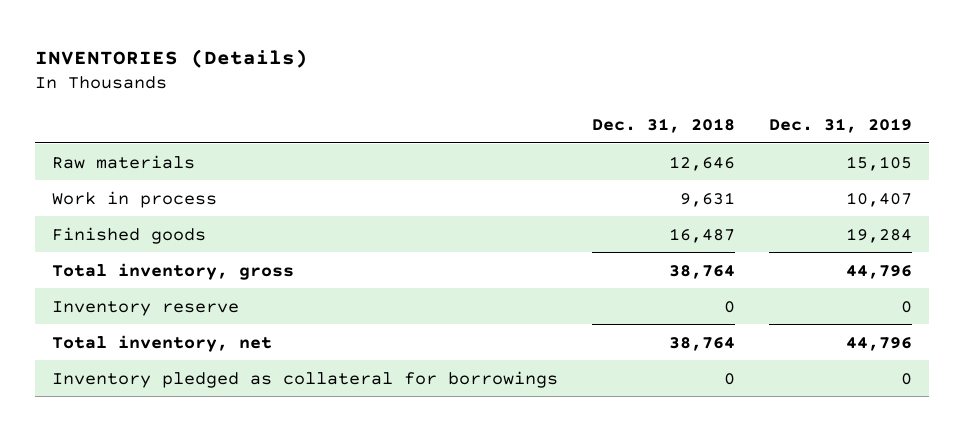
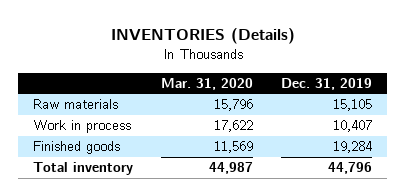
[592,118,736,134] Dec. 31, 2018 -> none
none -> [161,77,254,90] Mar. 31, 2020
[52,300,240,316] Inventory reserve -> none
[52,334,273,352] Total inventory, net -> none
[52,370,559,388] Inventory pledged as collateral for borrowings -> none
[52,262,295,280] Total inventory, gross -> [32,162,133,176] Total inventory

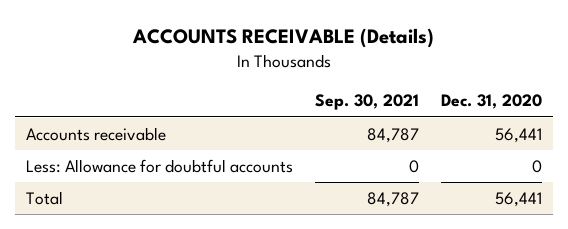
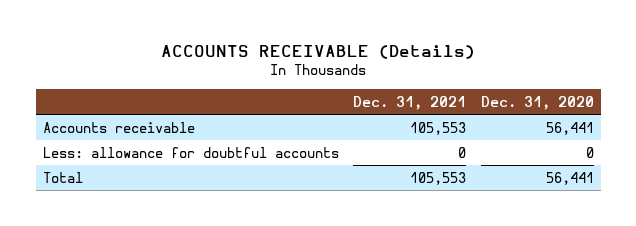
[315,94,420,111] Sep. 30, 2021 -> none
none -> [353,95,467,110] Dec. 31, 2021
[26,159,294,174] Less: Allowance for doubtful accounts -> [42,146,339,158] Less: allowance for doubtful accounts

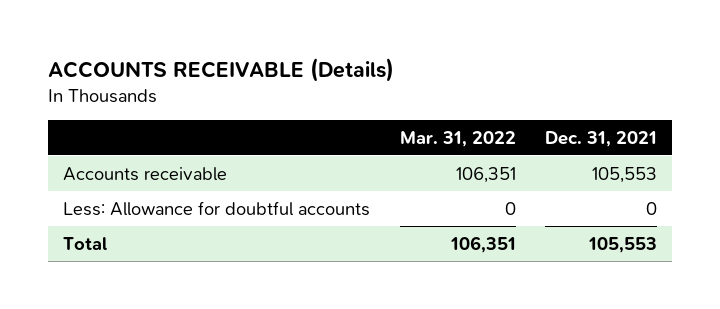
[480,95,594,110] Dec. 31, 2020 -> none
none -> [399,130,516,147] Mar. 31, 2022
[42,146,339,158] Less: allowance for doubtful accounts -> [62,200,370,216] Less: Allowance for doubtful accounts

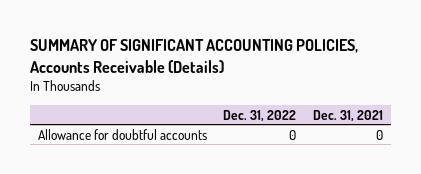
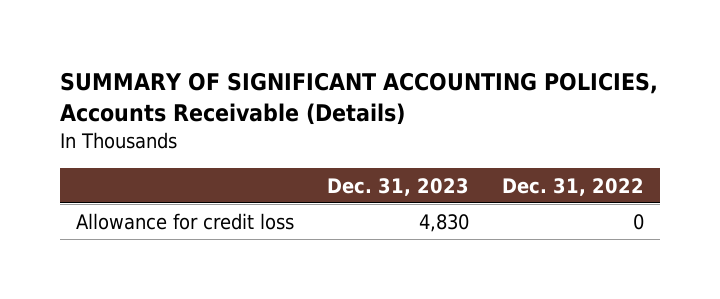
[312,109,383,122] Dec. 31, 2021 -> none
none -> [326,177,469,196] Dec. 31, 2023
[38,128,208,140] Allowance for doubtful accounts -> [76,212,295,230] Allowance for credit loss

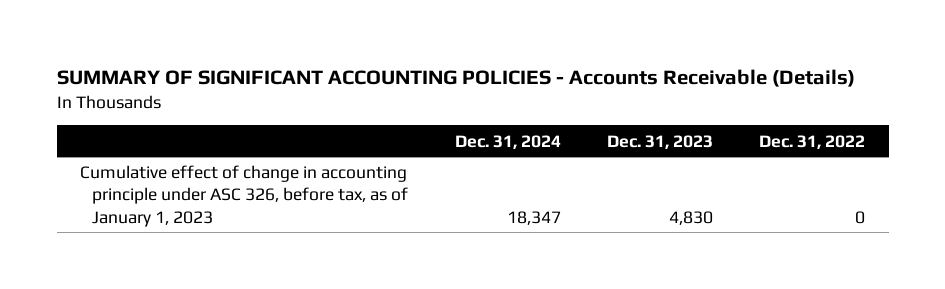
[59,72,658,126] SUMMARY OF SIGNIFICANT ACCOUNTING POLICIES, Accounts Receivable (Details) -> [56,69,855,88] SUMMARY OF SIGNIFICANT ACCOUNTING POLICIES - Accounts Receivable (Details)
none -> [454,134,561,149] Dec. 31, 2024
[76,212,295,230] Allowance for credit loss -> [79,165,409,227] Cumulative effect of change in accounting principle under ASC 326, before tax, as of January 1, 2023

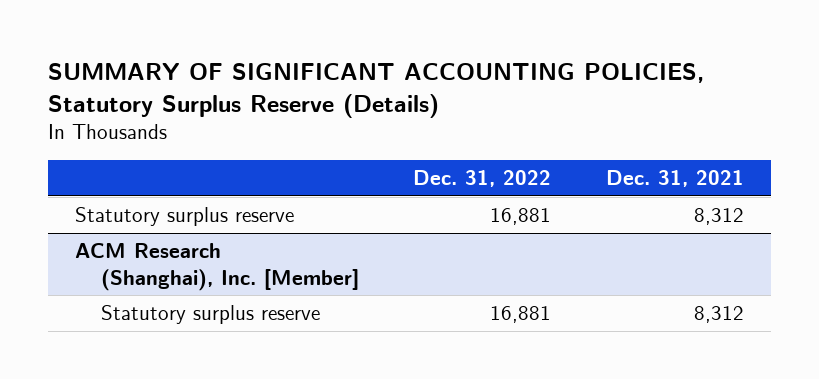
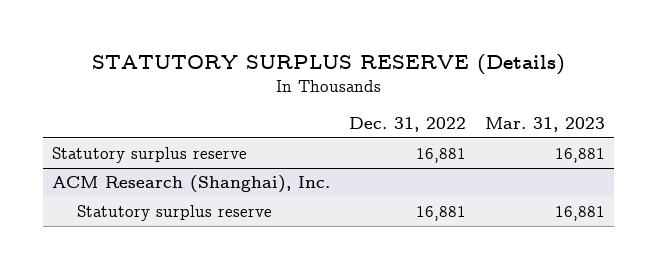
[47,62,704,118] SUMMARY OF SIGNIFICANT ACCOUNTING POLICIES, Statutory Surplus Reserve (Details) -> [91,54,565,76] STATUTORY SURPLUS RESERVE (Details)
[606,169,745,187] Dec. 31, 2021 -> none
none -> [484,117,605,133] Mar. 31, 2023
[75,243,359,291] ACM Research (Shanghai), Inc. [Member] -> [52,175,331,194] ACM Research (Shanghai), Inc.

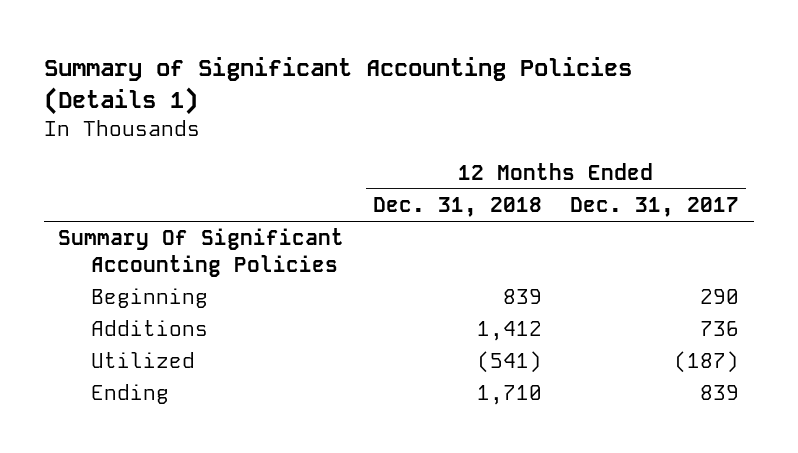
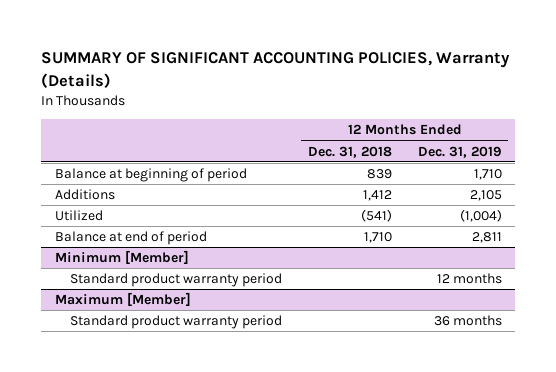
[44,57,633,116] Summary of Significant Accounting Policies (Details 1) -> [41,52,511,88] SUMMARY OF SIGNIFICANT ACCOUNTING POLICIES, Warranty (Details)
[570,197,740,218] Dec. 31, 2017 -> none
none -> [417,145,502,158] Dec. 31, 2019
[58,228,345,277] Summary Of Significant Accounting Policies -> none
[90,288,208,309] Beginning -> [54,168,247,183] Balance at beginning of period
[90,384,169,405] Ending -> [54,231,207,246] Balance at end of period
none -> [54,250,189,265] Minimum [Member]
none -> [69,273,282,288] Standard product warranty period
none -> [54,292,191,307] Maximum [Member]
none -> [69,315,282,330] Standard product warranty period

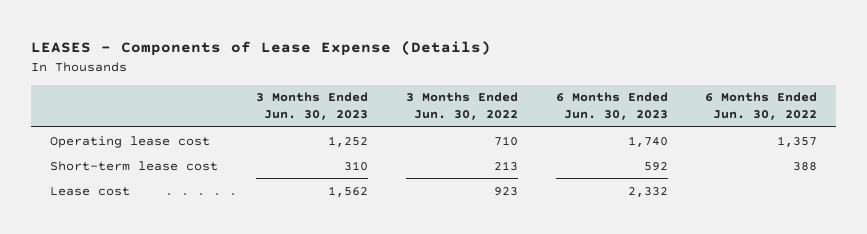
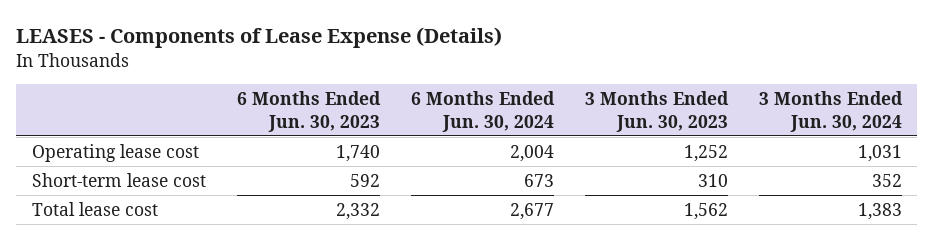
[405,92,518,121] 3 Months Ended Jun. 30, 2022 -> none
[705,92,818,121] 6 Months Ended Jun. 30, 2022 -> none
none -> [410,91,555,132] 6 Months Ended Jun. 30, 2024
none -> [758,91,903,132] 3 Months Ended Jun. 30, 2024
[49,186,130,196] Lease cost -> [31,201,158,216] Total lease cost

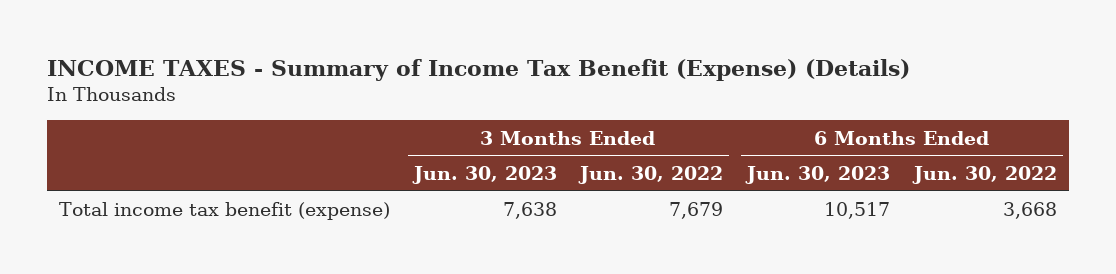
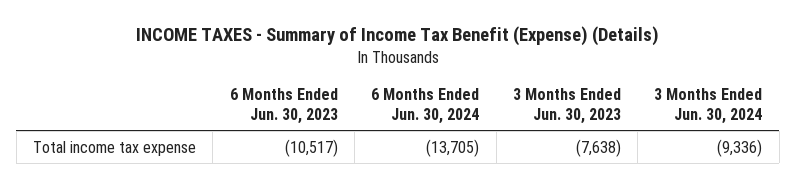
[578,165,724,184] Jun. 30, 2022 -> none
[911,165,1057,184] Jun. 30, 2022 -> none
none -> [371,88,480,124] 6 Months Ended Jun. 30, 2024
none -> [654,88,763,124] 3 Months Ended Jun. 30, 2024
[58,202,390,221] Total income tax benefit (expense) -> [32,140,196,156] Total income tax expense
[502,202,557,220] 7,638 -> [575,138,621,157] (7,638)
[824,202,891,220] 10,517 -> [284,138,338,157] (10,517)

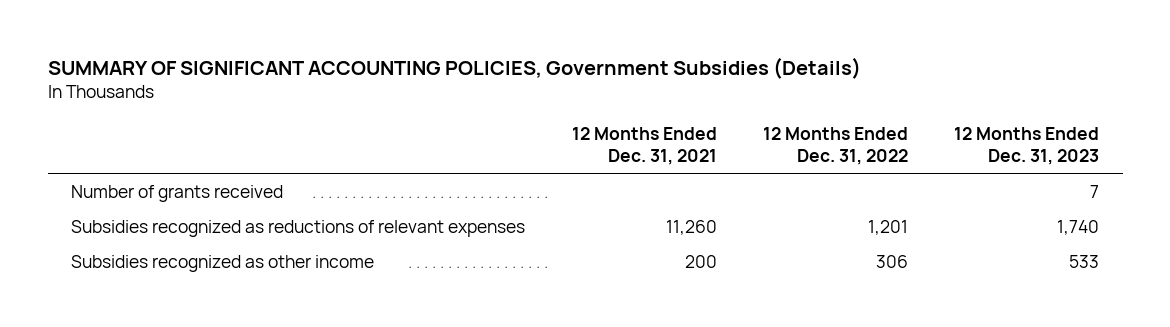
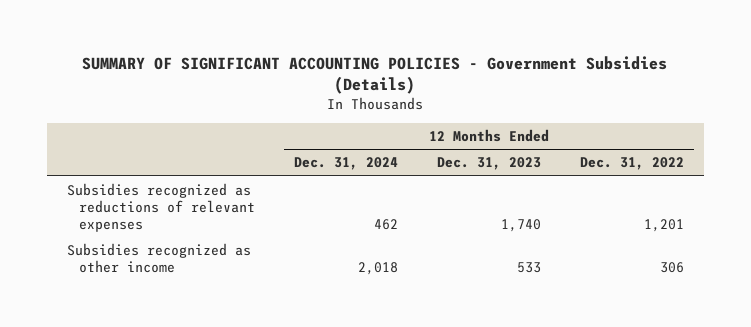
[47,56,861,79] SUMMARY OF SIGNIFICANT ACCOUNTING POLICIES, Government Subsidies (Details) -> [82,55,668,95] SUMMARY OF SIGNIFICANT ACCOUNTING POLICIES - Government Subsidies (Details)
[571,126,717,165] 12 Months Ended Dec. 31, 2021 -> none
none -> [294,157,399,171] Dec. 31, 2024
[71,184,284,202] Number of grants received -> none

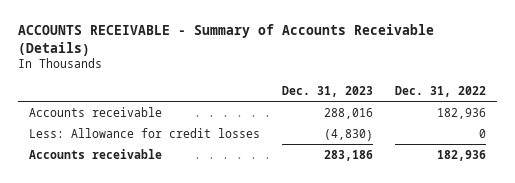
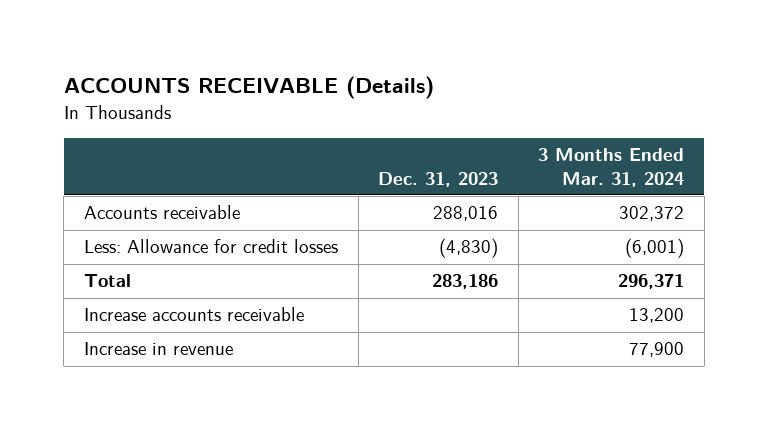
[17,24,434,57] ACCOUNTS RECEIVABLE - Summary of Accounts Receivable (Details) -> [63,76,434,100] ACCOUNTS RECEIVABLE (Details)
[395,85,487,97] Dec. 31, 2022 -> none
none -> [538,148,685,187] 3 Months Ended Mar. 31, 2024
[28,148,162,159] Accounts receivable -> [83,274,131,288] Total
none -> [83,307,304,322] Increase accounts receivable
none -> [83,342,233,356] Increase in revenue

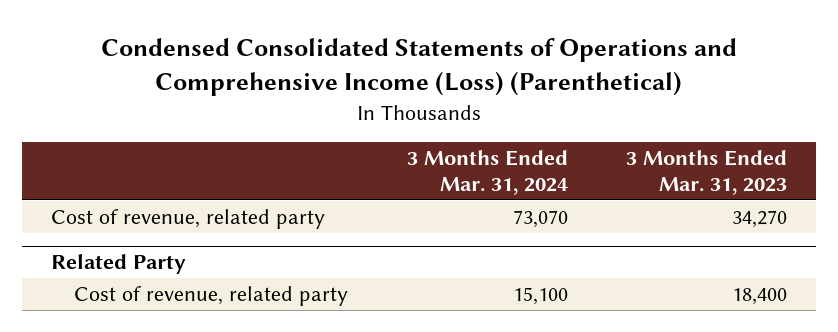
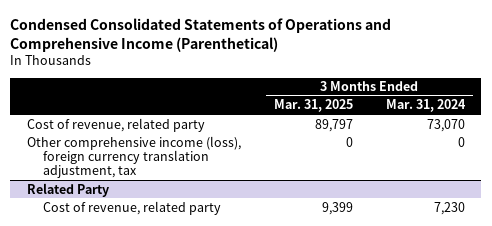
[101,38,738,97] Condensed Consolidated Statements of Operations and Comprehensive Income (Loss) (Parenthetical) -> [10,17,392,52] Condensed Consolidated Statements of Operations and Comprehensive Income (Parenthetical)
[626,149,788,196] 3 Months Ended Mar. 31, 2023 -> none
none -> [273,99,353,113] Mar. 31, 2025
none -> [26,135,241,179] Other comprehensive income (loss), foreign currency translation adjustment, tax
[512,286,568,305] 15,100 -> [433,201,465,215] 7,230

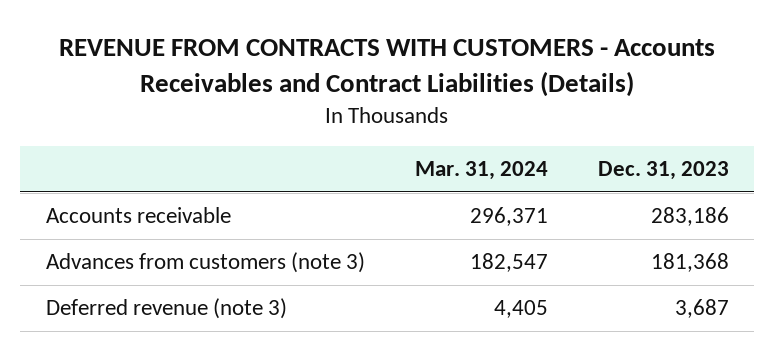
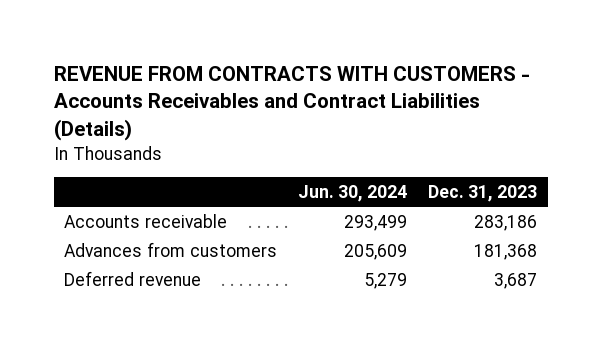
[414,161,548,181] Mar. 31, 2024 -> none
none -> [298,185,408,203] Jun. 30, 2024
[45,252,365,274] Advances from customers (note 3) -> [64,241,278,257] Advances from customers
[45,298,287,320] Deferred revenue (note 3) -> [64,270,202,286] Deferred revenue

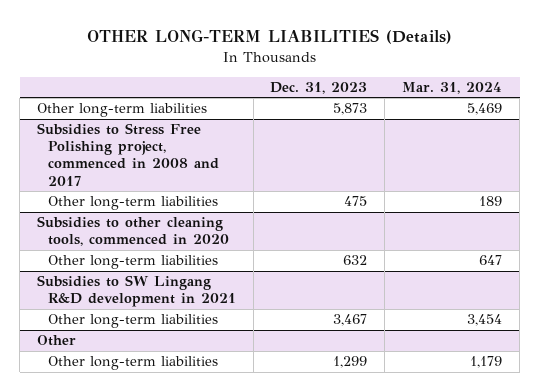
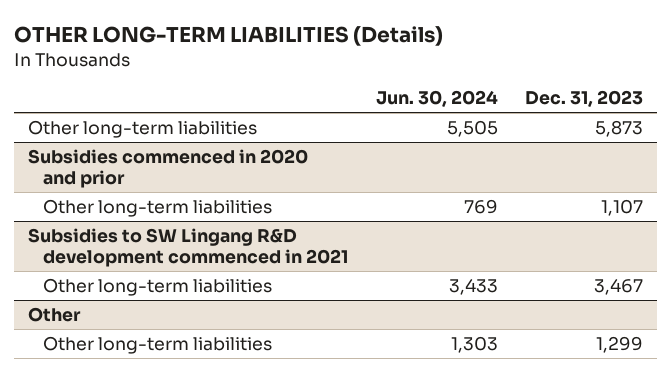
[402,81,503,94] Mar. 31, 2024 -> none
none -> [375,90,498,108] Jun. 30, 2024
[37,123,219,186] Subsidies to Stress Free Polishing project, commenced in 2008 and 2017 -> none
[37,216,229,247] Subsidies to other cleaning tools, commenced in 2020 -> none
[47,255,218,270] Other long-term liabilities -> none
none -> [28,148,309,189] Subsidies commenced in 2020 and prior
[344,196,368,207] 475 -> [601,198,644,216] 1,107
[37,275,236,308] Subsidies to SW Lingang R&D development in 2021 -> [28,227,349,268] Subsidies to SW Lingang R&D development commenced in 2021

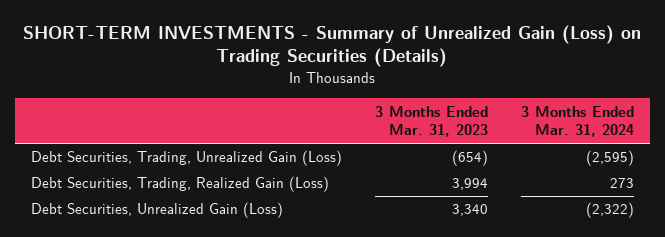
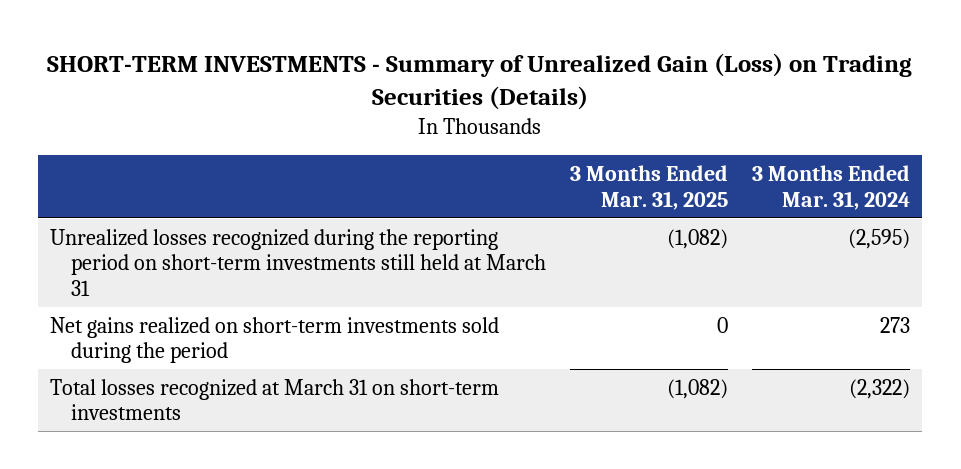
[374,105,488,138] 3 Months Ended Mar. 31, 2023 -> none
none -> [570,165,729,210] 3 Months Ended Mar. 31, 2025
[31,150,343,167] Debt Securities, Trading, Unrealized Gain (Loss) -> [50,228,546,297] Unrealized losses recognized during the reporting period on short-term investments still held at March 31
[31,176,330,193] Debt Securities, Trading, Realized Gain (Loss) -> [50,316,500,364] Net gains realized on short-term investments sold during the period
[31,202,284,219] Debt Securities, Unrealized Gain (Loss) -> [50,378,500,421] Total losses recognized at March 31 on short-term investments

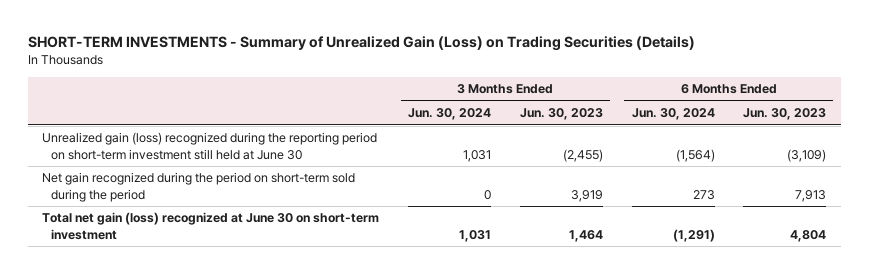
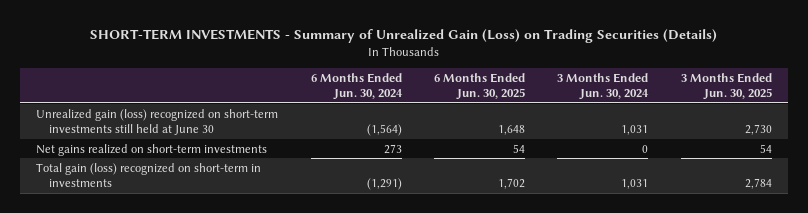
[519,108,603,121] Jun. 30, 2023 -> none
[743,108,827,121] Jun. 30, 2023 -> none
none -> [433,72,525,101] 6 Months Ended Jun. 30, 2025
none -> [680,72,772,101] 3 Months Ended Jun. 30, 2025
[42,132,378,160] Unrealized gain (loss) recognized during the reporting period on short-term investment still held at June 30 -> [36,108,279,136] Unrealized gain (loss) recognized on short-term investments still held at June 30
[42,172,356,202] Net gain recognized during the period on short-term sold during the period -> [36,143,268,156] Net gains realized on short-term investments
[42,212,380,240] Total net gain (loss) recognized at June 30 on short-term investment -> [36,162,262,188] Total gain (loss) recognized on short-term in investments

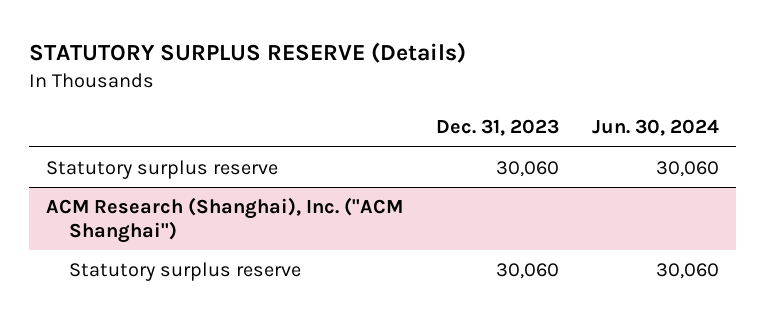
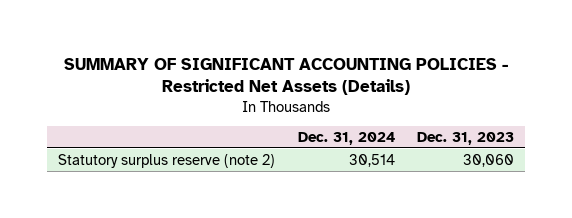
[28,42,466,64] STATUTORY SURPLUS RESERVE (Details) -> [64,57,509,96] SUMMARY OF SIGNIFICANT ACCOUNTING POLICIES - Restricted Net Assets (Details)
[592,119,720,137] Jun. 30, 2024 -> none
none -> [297,131,395,145] Dec. 31, 2024
[45,196,403,243] ACM Research (Shanghai), Inc. ("ACM Shanghai") -> none
[69,261,302,281] Statutory surplus reserve -> none
[45,159,278,179] Statutory surplus reserve -> [58,153,276,168] Statutory surplus reserve (note 2)

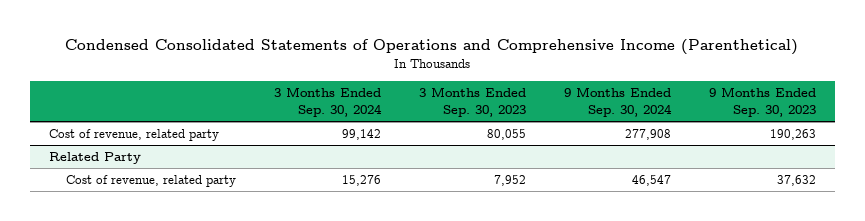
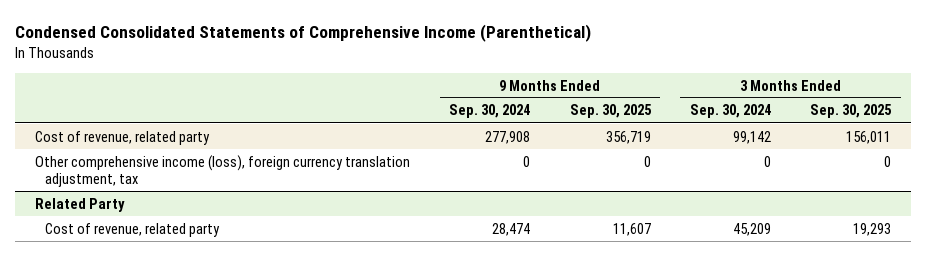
[65,39,799,56] Condensed Consolidated Statements of Operations and Comprehensive Income (Parenthetical) -> [15,24,592,43] Condensed Consolidated Statements of Comprehensive Income (Parenthetical)
[418,87,526,117] 3 Months Ended Sep. 30, 2023 -> none
[708,87,816,117] 9 Months Ended Sep. 30, 2023 -> none
none -> [569,104,652,119] Sep. 30, 2025
none -> [810,104,893,119] Sep. 30, 2025
none -> [35,154,411,187] Other comprehensive income (loss), foreign currency translation adjustment, tax
[341,175,381,187] 15,276 -> [732,222,771,236] 45,209
[631,175,671,187] 46,547 -> [492,222,531,236] 28,474

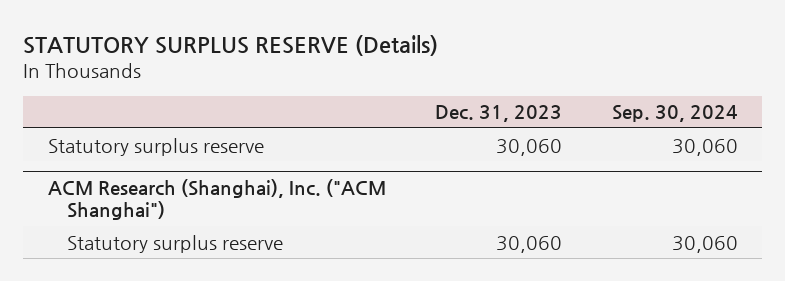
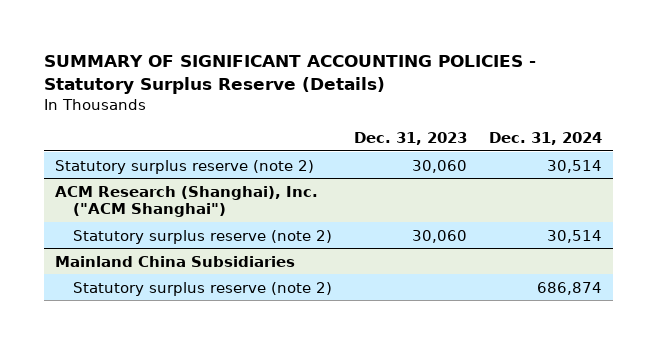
[22,34,438,56] STATUTORY SURPLUS RESERVE (Details) -> [43,54,536,94] SUMMARY OF SIGNIFICANT ACCOUNTING POLICIES - Statutory Surplus Reserve (Details)
[611,105,738,123] Sep. 30, 2024 -> none
none -> [489,132,603,146] Dec. 31, 2024
[47,137,264,156] Statutory surplus reserve -> [54,159,314,174] Statutory surplus reserve (note 2)
[67,234,284,253] Statutory surplus reserve -> [72,229,332,244] Statutory surplus reserve (note 2)
none -> [54,255,295,267] Mainland China Subsidiaries
none -> [72,281,332,296] Statutory surplus reserve (note 2)

